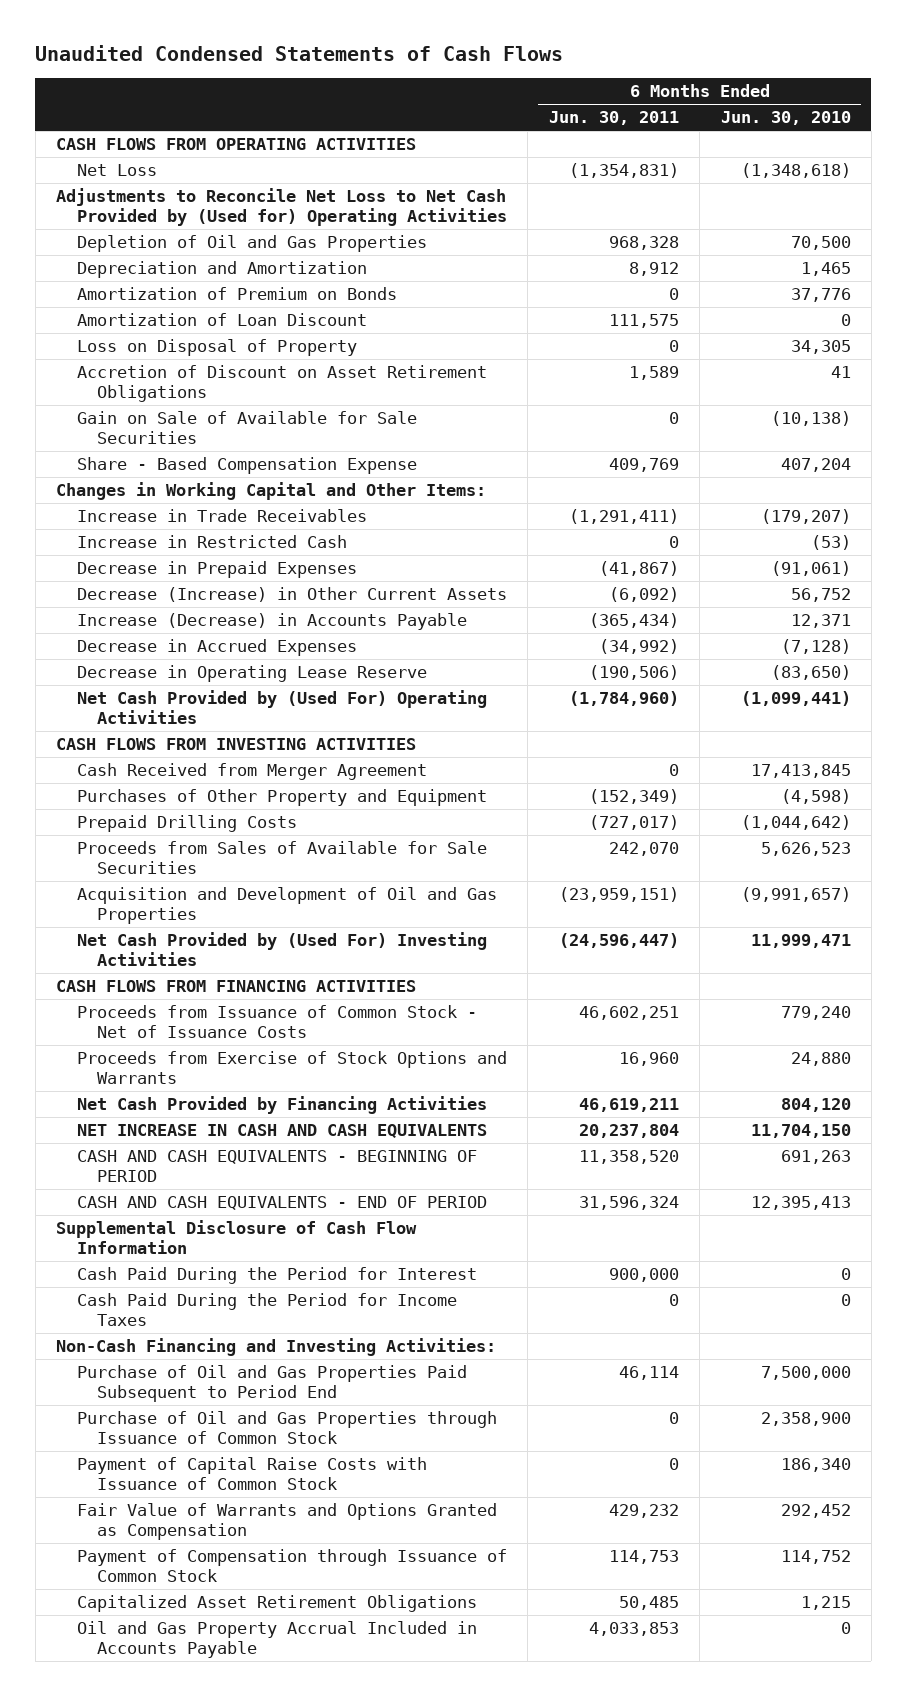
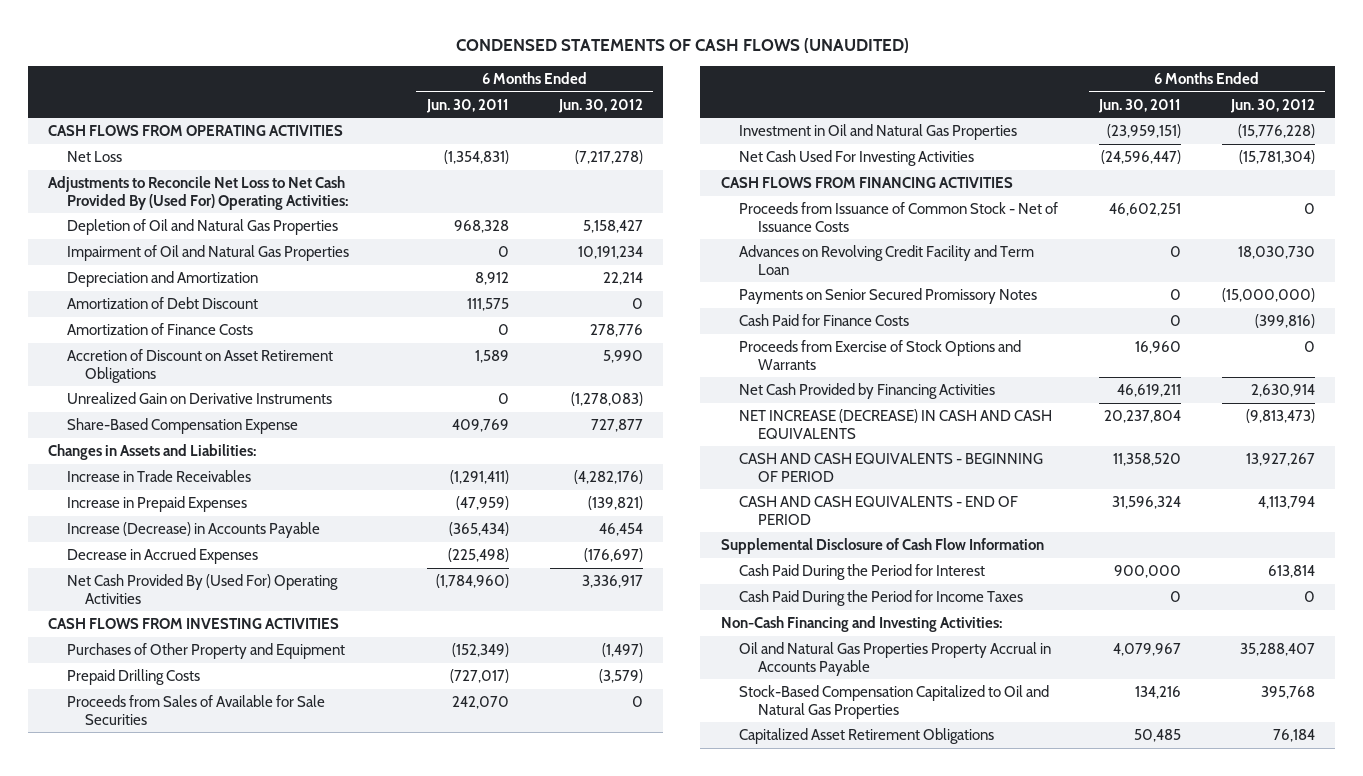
[35,45,564,62] Unaudited Condensed Statements of Cash Flows -> [455,38,909,54] CONDENSED STATEMENTS OF CASH FLOWS (UNAUDITED)
[720,111,851,126] Jun. 30, 2010 -> none
none -> [557,98,643,113] Jun. 30, 2012
[56,188,507,227] Adjustments to Reconcile Net Loss to Net Cash Provided by (Used for) Operating Activities -> [48,176,348,210] Adjustments to Reconcile Net Loss to Net Cash Provided By (Used For) Operating Activities:
[76,235,427,253] Depletion of Oil and Gas Properties -> [66,219,338,236] Depletion of Oil and Natural Gas Properties
none -> [66,245,349,262] Impairment of Oil and Natural Gas Properties
[76,339,357,357] Loss on Disposal of Property -> none
[76,287,397,301] Amortization of Premium on Bonds -> [66,297,258,310] Amortization of Debt Discount
[668,288,679,301] 0 -> [466,298,509,312] 111,575
[76,313,367,327] Amortization of Loan Discount -> [66,323,253,336] Amortization of Finance Costs
[608,314,679,329] 111,575 -> [497,324,509,336] 0
[76,411,417,445] Gain on Sale of Available for Sale Securities -> none
none -> [66,392,332,405] Unrealized Gain on Derivative Instruments
[76,457,417,475] Share - Based Compensation Expense -> [66,418,298,435] Share-Based Compensation Expense
[56,482,487,501] Changes in Working Capital and Other Items: -> [48,444,257,461] Changes in Assets and Liabilities:
[76,535,347,549] Increase in Restricted Cash -> none
[76,587,507,603] Decrease (Increase) in Other Current Assets -> none
[76,561,357,579] Decrease in Prepaid Expenses -> [66,496,247,513] Increase in Prepaid Expenses
[598,561,679,577] (41,867) -> [455,496,509,511] (47,959)
[76,665,427,683] Decrease in Operating Lease Reserve -> none
[598,639,679,655] (34,992) -> [447,548,509,563] (225,498)
[76,690,487,725] Net Cash Provided by (Used For) Operating Activities -> [66,574,338,604] Net Cash Provided By (Used For) Operating Activities
[76,763,427,781] Cash Received from Merger Agreement -> none
[76,887,497,925] Acquisition and Development of Oil and Gas Properties -> [739,124,1018,141] Investment in Oil and Natural Gas Properties
[76,932,487,967] Net Cash Provided by (Used For) Investing Activities -> [739,150,975,167] Net Cash Used For Investing Activities
none -> [739,245,1035,275] Advances on Revolving Credit Facility and Term Loan
none -> [739,288,1038,305] Payments on Senior Secured Promissory Notes
none -> [739,314,910,327] Cash Paid for Finance Costs
[76,1124,487,1139] NET INCREASE IN CASH AND CASH EQUIVALENTS -> [739,409,1053,439] NET INCREASE (DECREASE) IN CASH AND CASH EQUIVALENTS
[76,1365,467,1403] Purchase of Oil and Gas Properties Paid Subsequent to Period End -> none
[76,1411,497,1445] Purchase of Oil and Gas Properties through Issuance of Common Stock -> none
[76,1457,427,1491] Payment of Capital Raise Costs with Issuance of Common Stock -> none
[76,1503,497,1541] Fair Value of Warrants and Options Granted as Compensation -> none
[76,1549,507,1583] Payment of Compensation through Issuance of Common Stock -> none
none -> [739,642,1052,676] Oil and Natural Gas Properties Property Accrual in Accounts Payable
none -> [739,685,1050,719] Stock-Based Compensation Capitalized to Oil and Natural Gas Properties
[76,1621,477,1659] Oil and Gas Property Accrual Included in Accounts Payable -> none

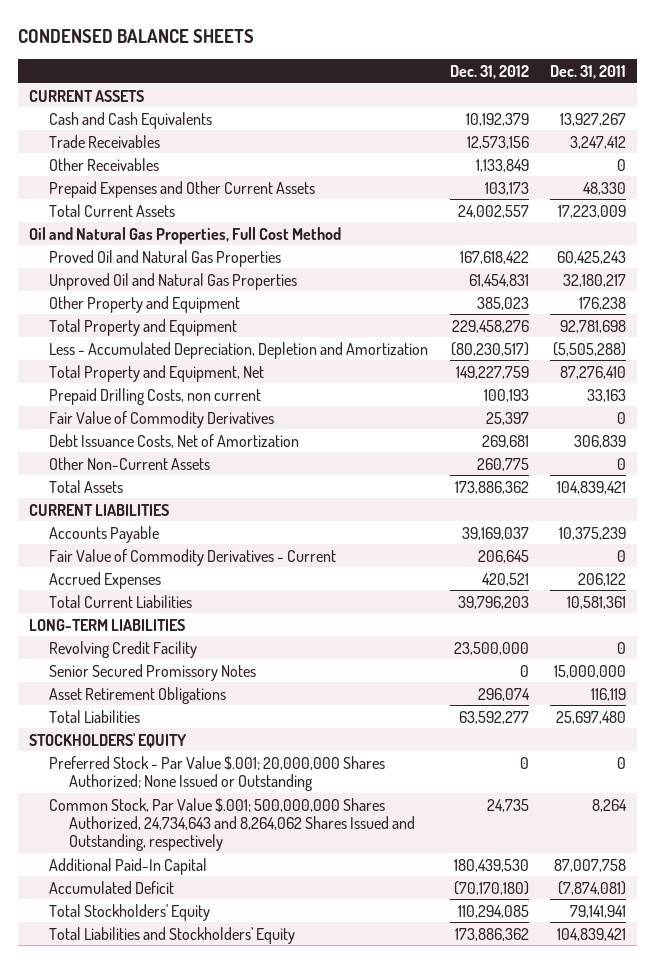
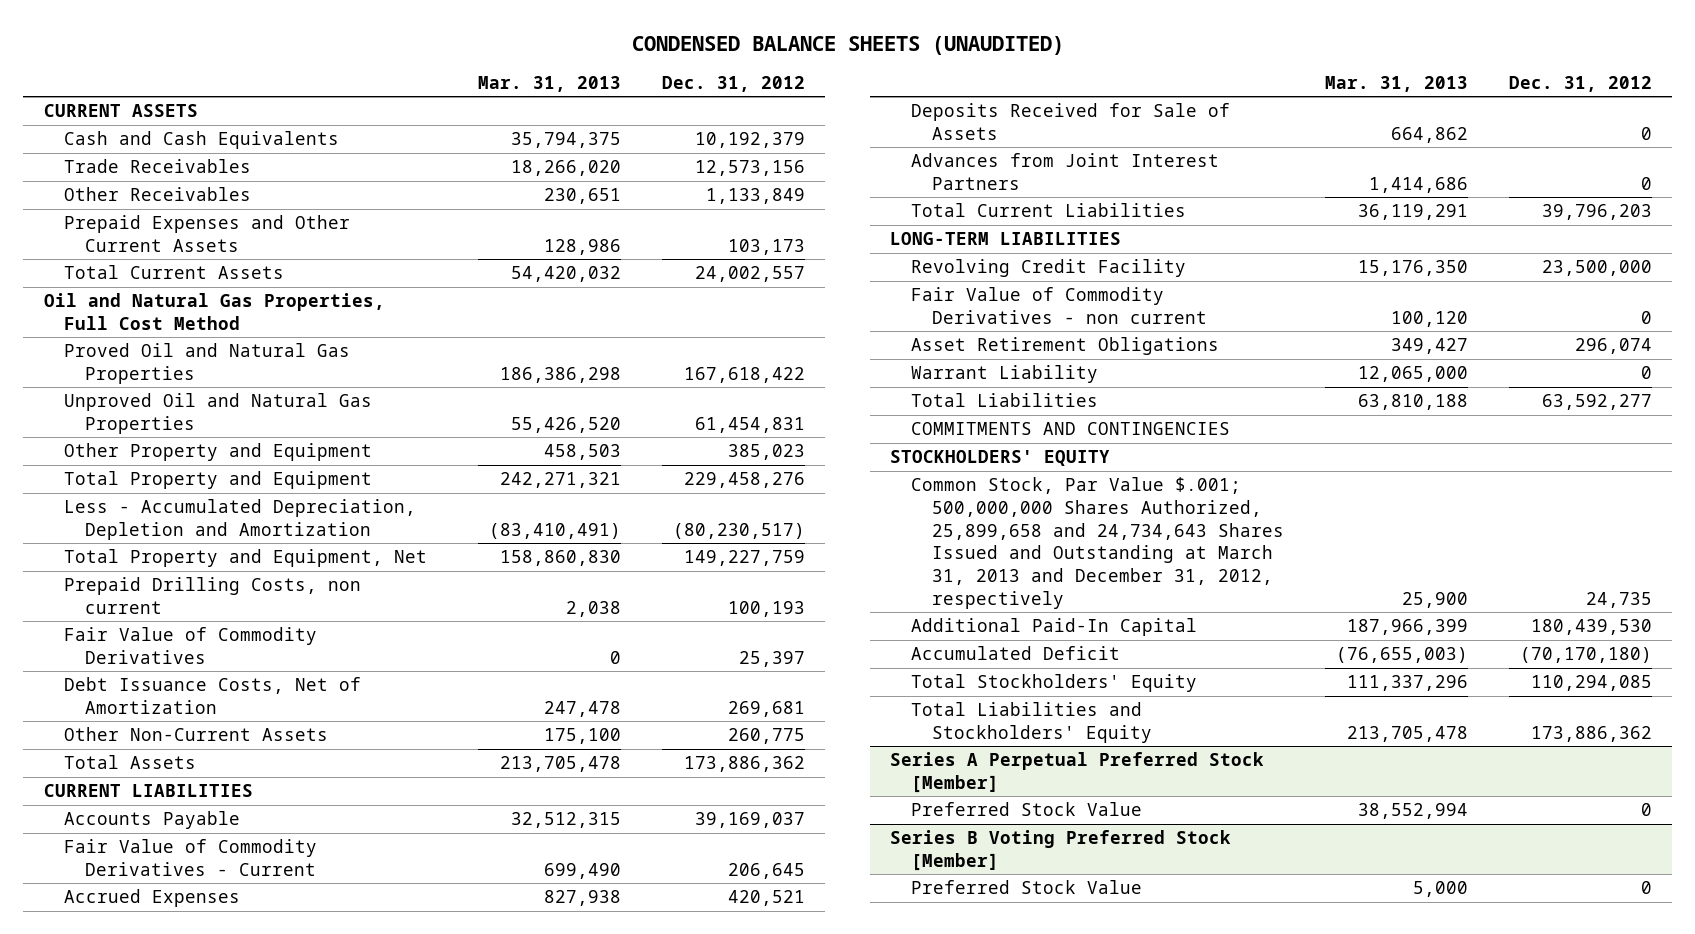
[18,29,255,44] CONDENSED BALANCE SHEETS -> [631,35,1064,55] CONDENSED BALANCE SHEETS (UNAUDITED)
[549,64,626,79] Dec. 31, 2011 -> none
none -> [478,75,622,92] Mar. 31, 2013
none -> [911,103,1231,140] Deposits Received for Sale of Assets
none -> [911,153,1220,190] Advances from Joint Interest Partners
[49,663,257,681] Senior Secured Promissory Notes -> none
none -> [911,287,1207,324] Fair Value of Commodity Derivatives - non current
none -> [911,365,1099,384] Warrant Liability
none -> [911,422,1231,436] COMMITMENTS AND CONTINGENCIES
[49,755,386,791] Preferred Stock - Par Value $.001; 20,000,000 Shares Authorized; None Issued or Outstanding -> none
[49,797,416,852] Common Stock, Par Value $.001; 500,000,000 Shares Authorized, 24,734,643 and 8,264,062 Shares Issued and Outstanding, respectively -> [911,477,1284,609] Common Stock, Par Value $.001; 500,000,000 Shares Authorized, 25,899,658 and 24,734,643 Shares Issued and Outstanding at March 31, 2013 and December 31, 2012, respectively
none -> [890,752,1265,793] Series A Perpetual Preferred Stock [Member]
none -> [911,802,1143,817] Preferred Stock Value
none -> [890,830,1232,871] Series B Voting Preferred Stock [Member]
none -> [911,880,1143,895] Preferred Stock Value

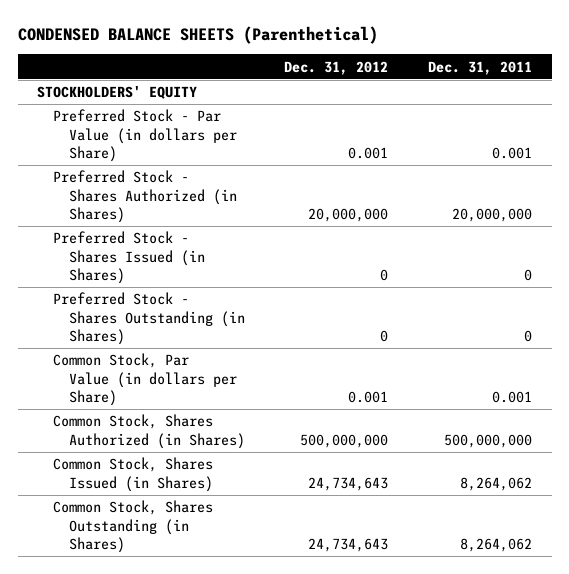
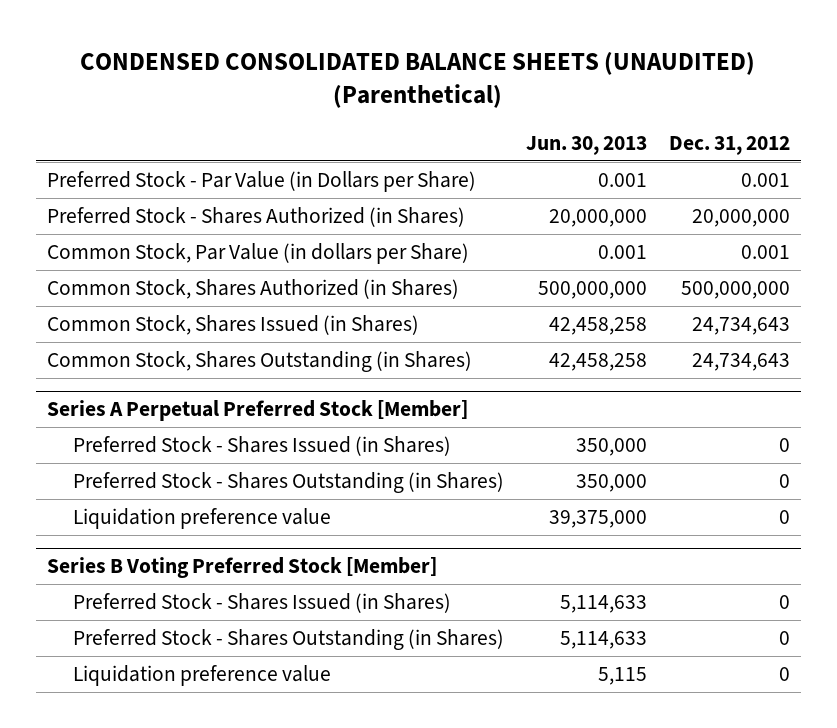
[17,25,378,44] CONDENSED BALANCE SHEETS (Parenthetical) -> [80,51,756,108] CONDENSED CONSOLIDATED BALANCE SHEETS (UNAUDITED) (Parenthetical)
[427,60,532,75] Dec. 31, 2011 -> none
none -> [525,135,647,155] Jun. 30, 2013
[37,86,198,100] STOCKHOLDERS' EQUITY -> none
[53,109,237,163] Preferred Stock - Par Value (in dollars per Share) -> [46,171,476,193] Preferred Stock - Par Value (in Dollars per Share)
[53,231,205,285] Preferred Stock - Shares Issued (in Shares) -> none
[53,292,245,346] Preferred Stock - Shares Outstanding (in Shares) -> none
none -> [46,400,468,422] Series A Perpetual Preferred Stock [Member]
none -> [73,436,452,457] Preferred Stock - Shares Issued (in Shares)
none -> [73,472,505,494] Preferred Stock - Shares Outstanding (in Shares)
none -> [73,508,332,530] Liquidation preference value
none -> [46,557,437,579] Series B Voting Preferred Stock [Member]
none -> [73,593,452,614] Preferred Stock - Shares Issued (in Shares)
none -> [73,629,505,651] Preferred Stock - Shares Outstanding (in Shares)
none -> [73,665,332,687] Liquidation preference value

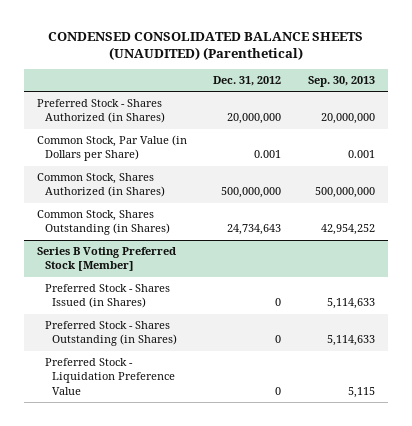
[525,135,647,155] Jun. 30, 2013 -> none
none -> [307,76,375,88] Sep. 30, 2013
[46,171,476,193] Preferred Stock - Par Value (in Dollars per Share) -> none
[46,243,469,265] Common Stock, Par Value (in dollars per Share) -> [36,135,187,162] Common Stock, Par Value (in Dollars per Share)
[46,315,419,336] Common Stock, Shares Issued (in Shares) -> none
[46,400,468,422] Series A Perpetual Preferred Stock [Member] -> none
[73,436,452,457] Preferred Stock - Shares Issued (in Shares) -> none
[73,472,505,494] Preferred Stock - Shares Outstanding (in Shares) -> none
[73,508,332,530] Liquidation preference value -> none
[73,665,332,687] Liquidation preference value -> [44,358,176,395] Preferred Stock - Liquidation Preference Value

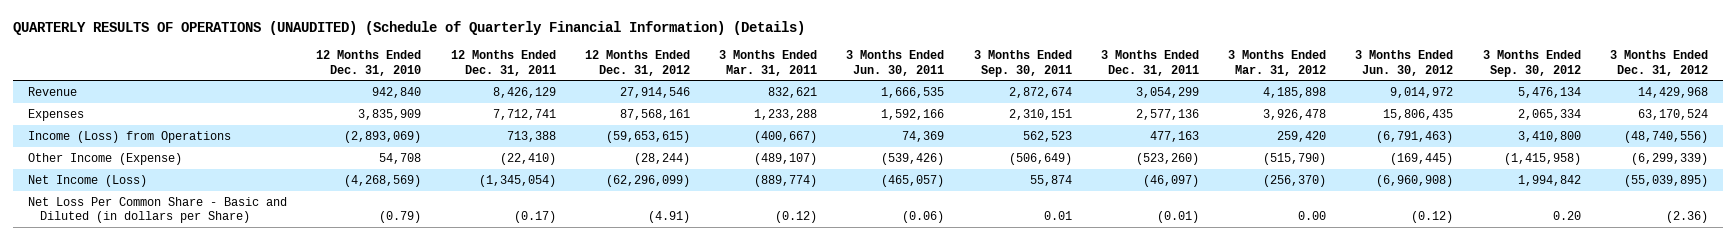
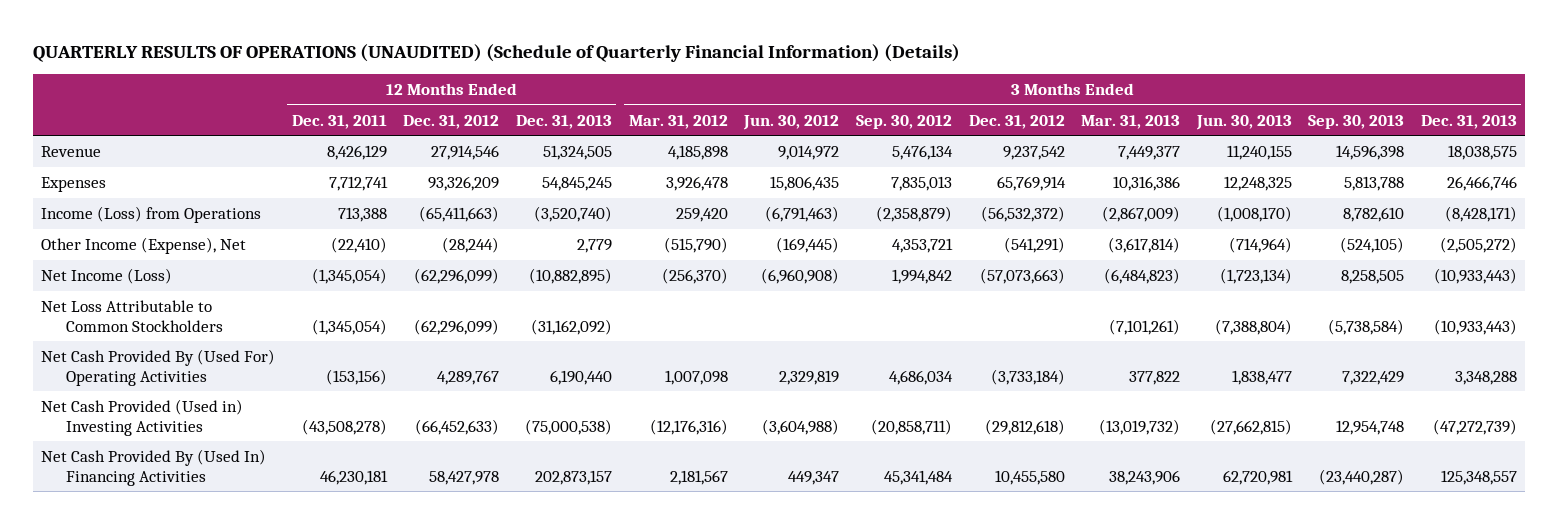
[316,50,422,76] 12 Months Ended Dec. 31, 2010 -> none
[719,50,818,76] 3 Months Ended Mar. 31, 2011 -> none
[846,50,945,76] 3 Months Ended Jun. 30, 2011 -> none
[973,50,1072,77] 3 Months Ended Sep. 30, 2011 -> none
[1100,50,1199,76] 3 Months Ended Dec. 31, 2011 -> none
none -> [515,114,612,129] Dec. 31, 2013
none -> [1081,114,1181,129] Mar. 31, 2013
none -> [1195,114,1292,130] Jun. 30, 2013
none -> [1308,114,1405,129] Sep. 30, 2013
none -> [1421,114,1518,129] Dec. 31, 2013
[28,196,288,224] Net Loss Per Common Share - Basic and Diluted (in dollars per Share) -> none
[1637,86,1708,98] 14,429,968 -> [1002,145,1065,160] 9,237,542
[619,108,690,120] 87,568,161 -> [428,175,500,191] 93,326,209
[1517,108,1581,120] 2,065,334 -> [890,175,952,191] 7,835,013
[1637,108,1708,120] 63,170,524 -> [996,175,1066,191] 65,769,914
[605,130,690,143] (59,653,615) -> [419,205,500,222] (65,411,663)
[1517,130,1581,142] 3,410,800 -> [875,205,952,222] (2,358,879)
[1623,130,1708,143] (48,740,556) -> [980,205,1065,222] (56,532,372)
[28,152,183,165] Other Income (Expense) -> [41,236,247,254] Other Income (Expense), Net
[1503,152,1581,165] (1,415,958) -> [891,237,953,253] 4,353,721
[1630,152,1708,165] (6,299,339) -> [1003,236,1065,253] (541,291)
[1623,174,1708,187] (55,039,895) -> [979,267,1065,284] (57,073,663)
none -> [41,299,224,332] Net Loss Attributable to Common Stockholders
none -> [41,348,276,386] Net Cash Provided By (Used For) Operating Activities
none -> [41,398,244,436] Net Cash Provided (Used in) Investing Activities
none -> [41,448,267,486] Net Cash Provided By (Used In) Financing Activities

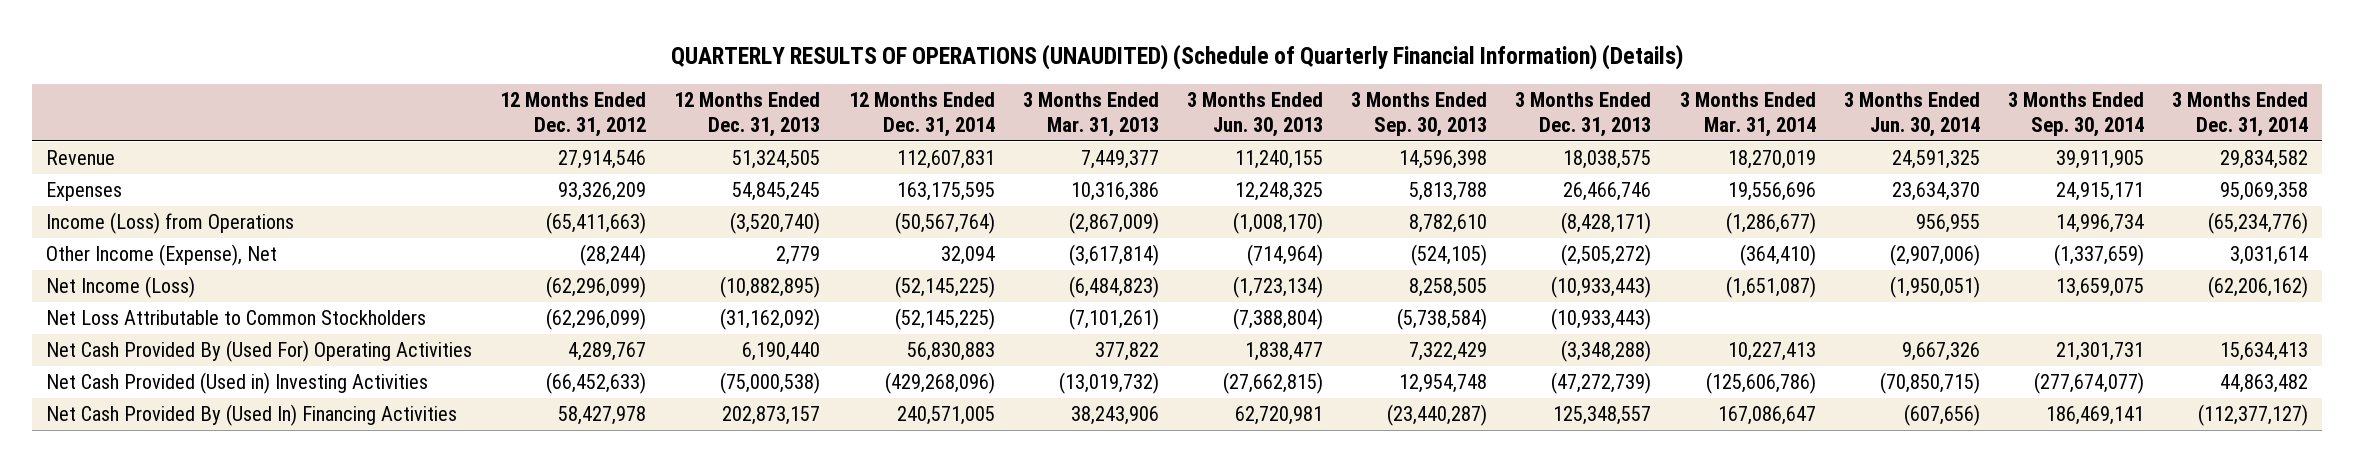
[291,114,387,129] Dec. 31, 2011 -> none
[628,114,728,129] Mar. 31, 2012 -> none
[743,114,840,130] Jun. 30, 2012 -> none
[855,114,952,129] Sep. 30, 2012 -> none
[968,114,1065,129] Dec. 31, 2012 -> none
none -> [848,92,995,137] 12 Months Ended Dec. 31, 2014
none -> [1679,92,1816,137] 3 Months Ended Mar. 31, 2014
none -> [1843,92,1980,137] 3 Months Ended Jun. 30, 2014
none -> [2008,92,2145,137] 3 Months Ended Sep. 30, 2014
none -> [2172,92,2309,137] 3 Months Ended Dec. 31, 2014
[1455,370,1518,385] 3,348,288 -> [1561,340,1652,363] (3,348,288)

